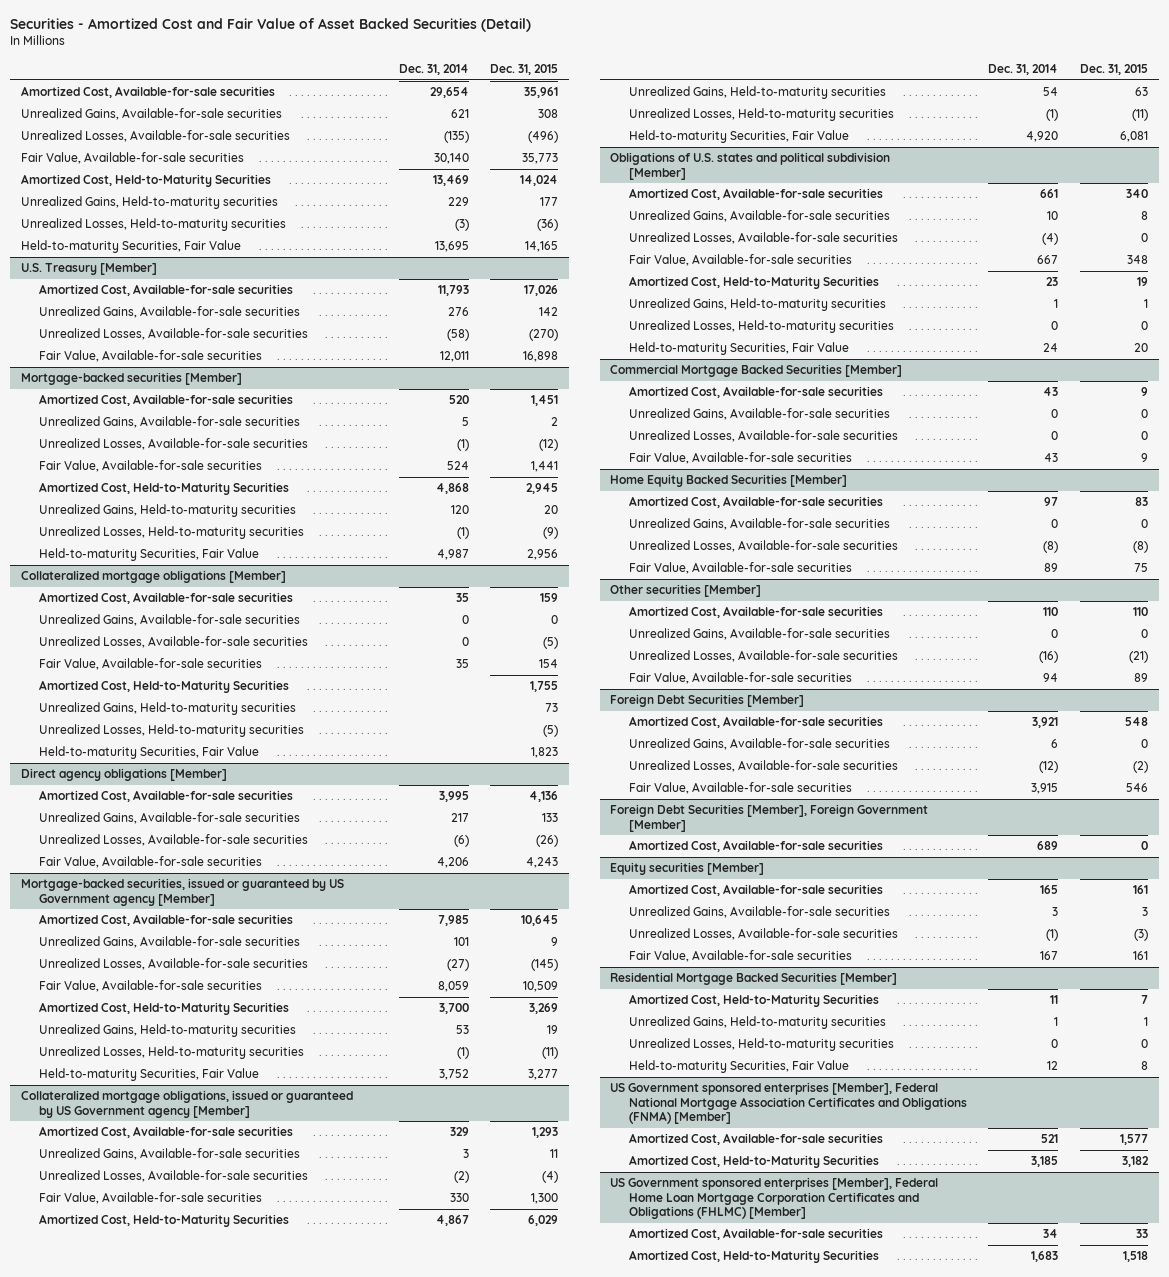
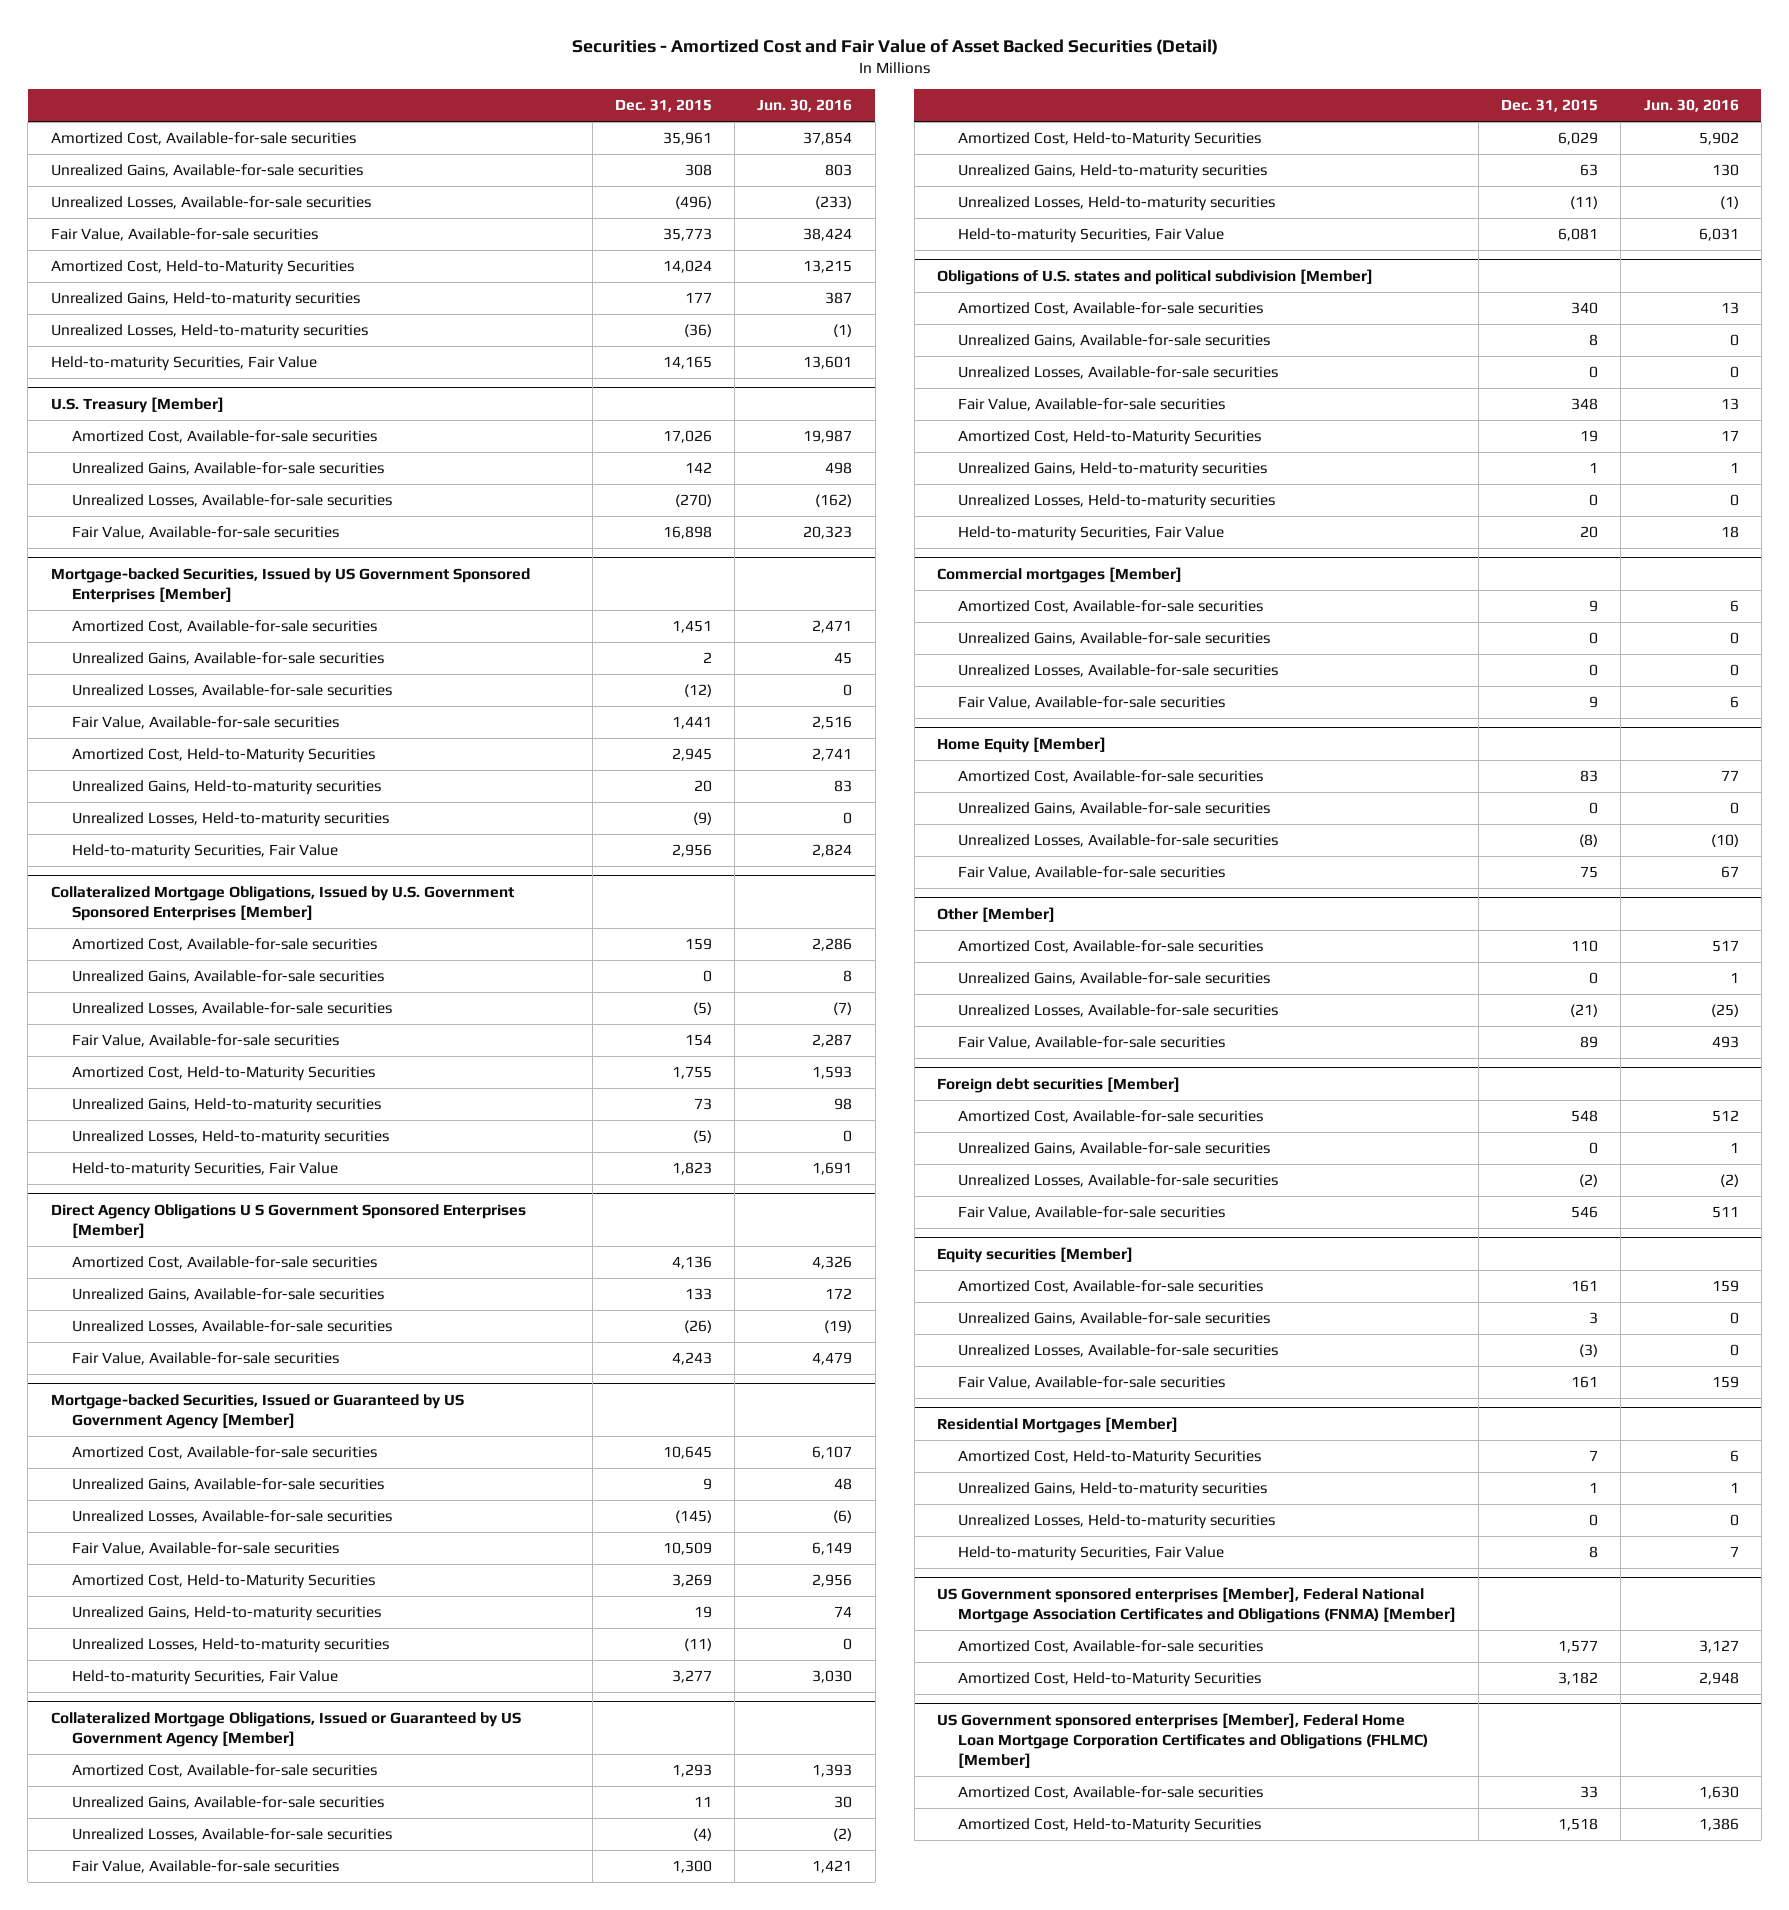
[398,64,469,76] Dec. 31, 2014 -> none
none -> [757,99,853,113] Jun. 30, 2016
[20,372,242,386] Mortgage-backed securities [Member] -> [50,568,530,603] Mortgage-backed Securities, Issued by US Government Sponsored Enterprises [Member]
[20,570,286,584] Collateralized mortgage obligations [Member] -> [50,886,514,921] Collateralized Mortgage Obligations, Issued by U.S. Government Sponsored Enterprises [Member]
[20,768,227,782] Direct agency obligations [Member] -> [50,1204,526,1238] Direct Agency Obligations U S Government Sponsored Enterprises [Member]
[20,878,344,906] Mortgage-backed securities, issued or guaranteed by US Government agency [Member] -> [50,1394,464,1429] Mortgage-backed Securities, Issued or Guaranteed by US Government Agency [Member]
[20,1090,353,1118] Collateralized mortgage obligations, issued or guaranteed by US Government agency [Member] -> [50,1712,521,1747] Collateralized Mortgage Obligations, Issued or Guaranteed by US Government Agency [Member]
[610,364,903,378] Commercial Mortgage Backed Securities [Member] -> [936,567,1182,584] Commercial mortgages [Member]
[610,474,848,488] Home Equity Backed Securities [Member] -> [936,737,1106,754] Home Equity [Member]
[610,584,762,598] Other securities [Member] -> [936,907,1055,923] Other [Member]
[610,694,805,708] Foreign Debt Securities [Member] -> [936,1077,1180,1094] Foreign debt securities [Member]
[610,804,929,832] Foreign Debt Securities [Member], Foreign Government [Member] -> none
[628,840,883,853] Amortized Cost, Available-for-sale securities -> none
[610,972,898,986] Residential Mortgage Backed Securities [Member] -> [936,1417,1178,1434] Residential Mortgages [Member]

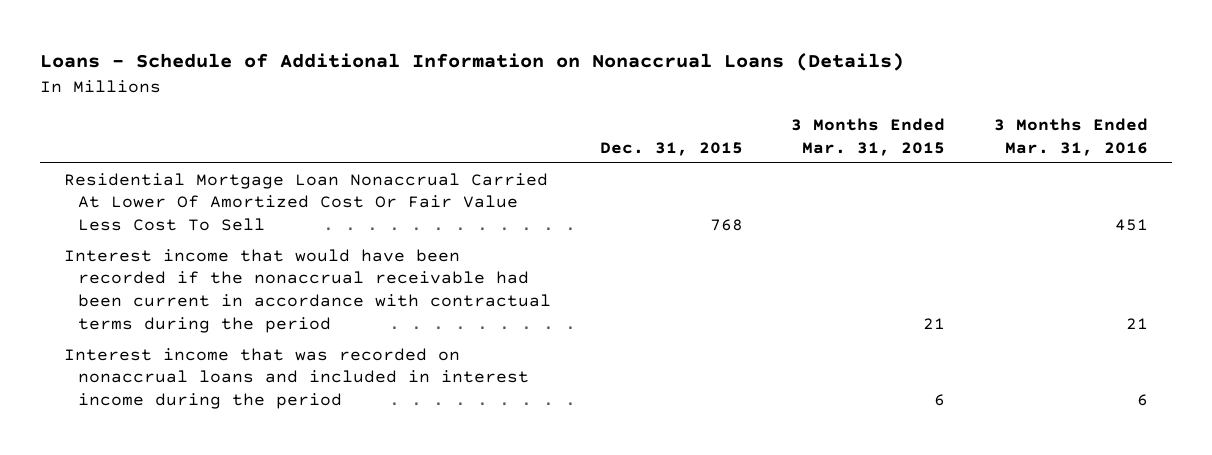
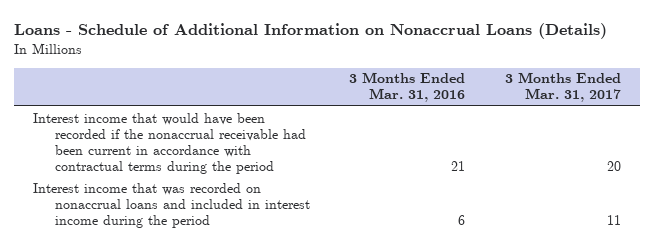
[599,141,743,156] Dec. 31, 2015 -> none
[791,117,946,156] 3 Months Ended Mar. 31, 2015 -> none
none -> [504,72,621,103] 3 Months Ended Mar. 31, 2017
[63,172,548,232] Residential Mortgage Loan Nonaccrual Carried At Lower Of Amortized Cost Or Fair Value Less Cost To Sell -> none

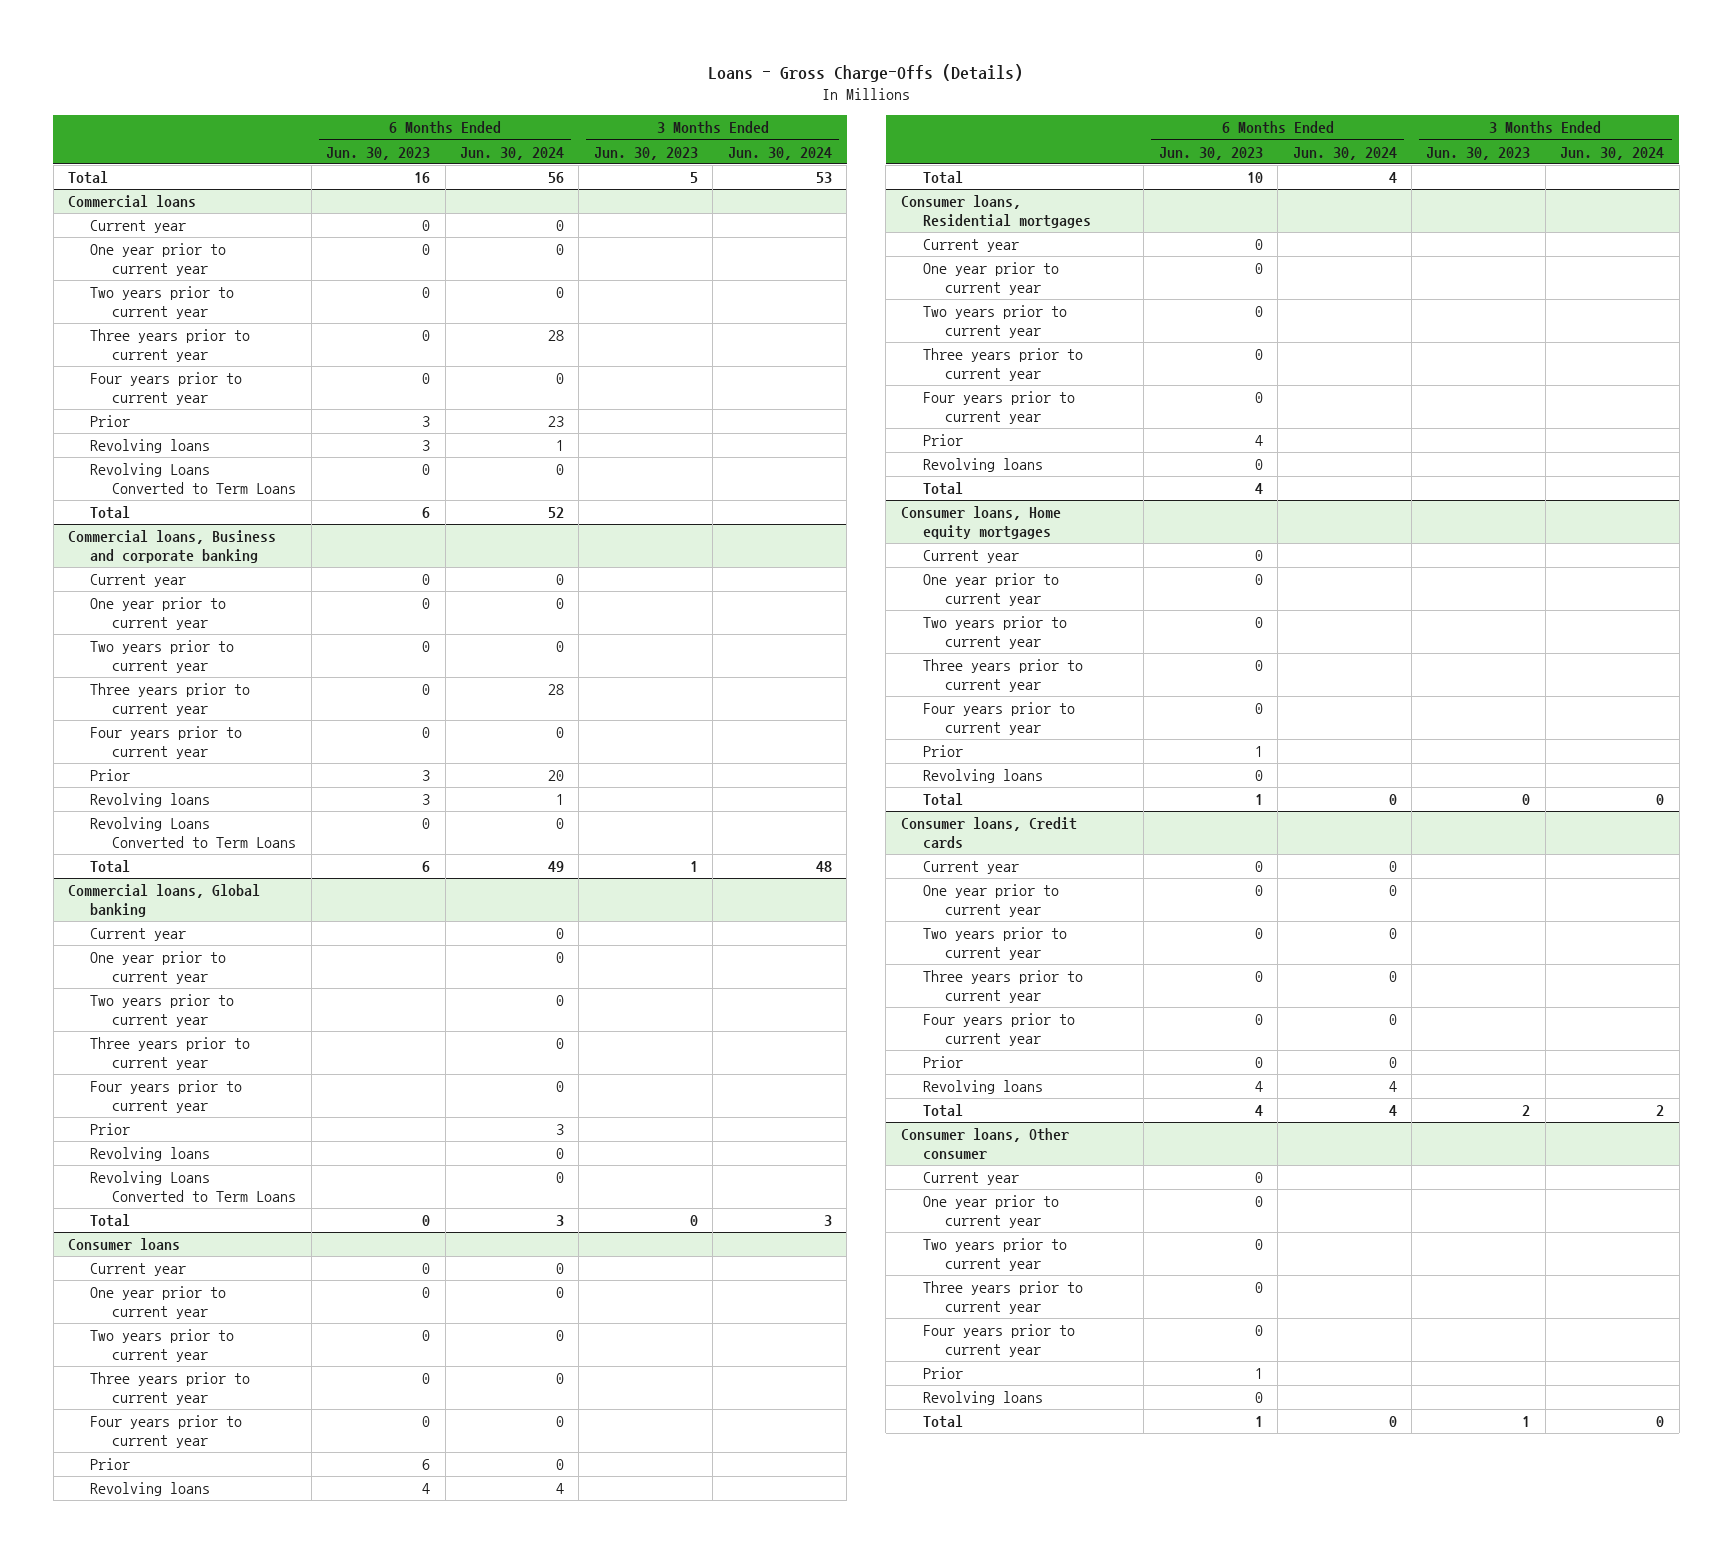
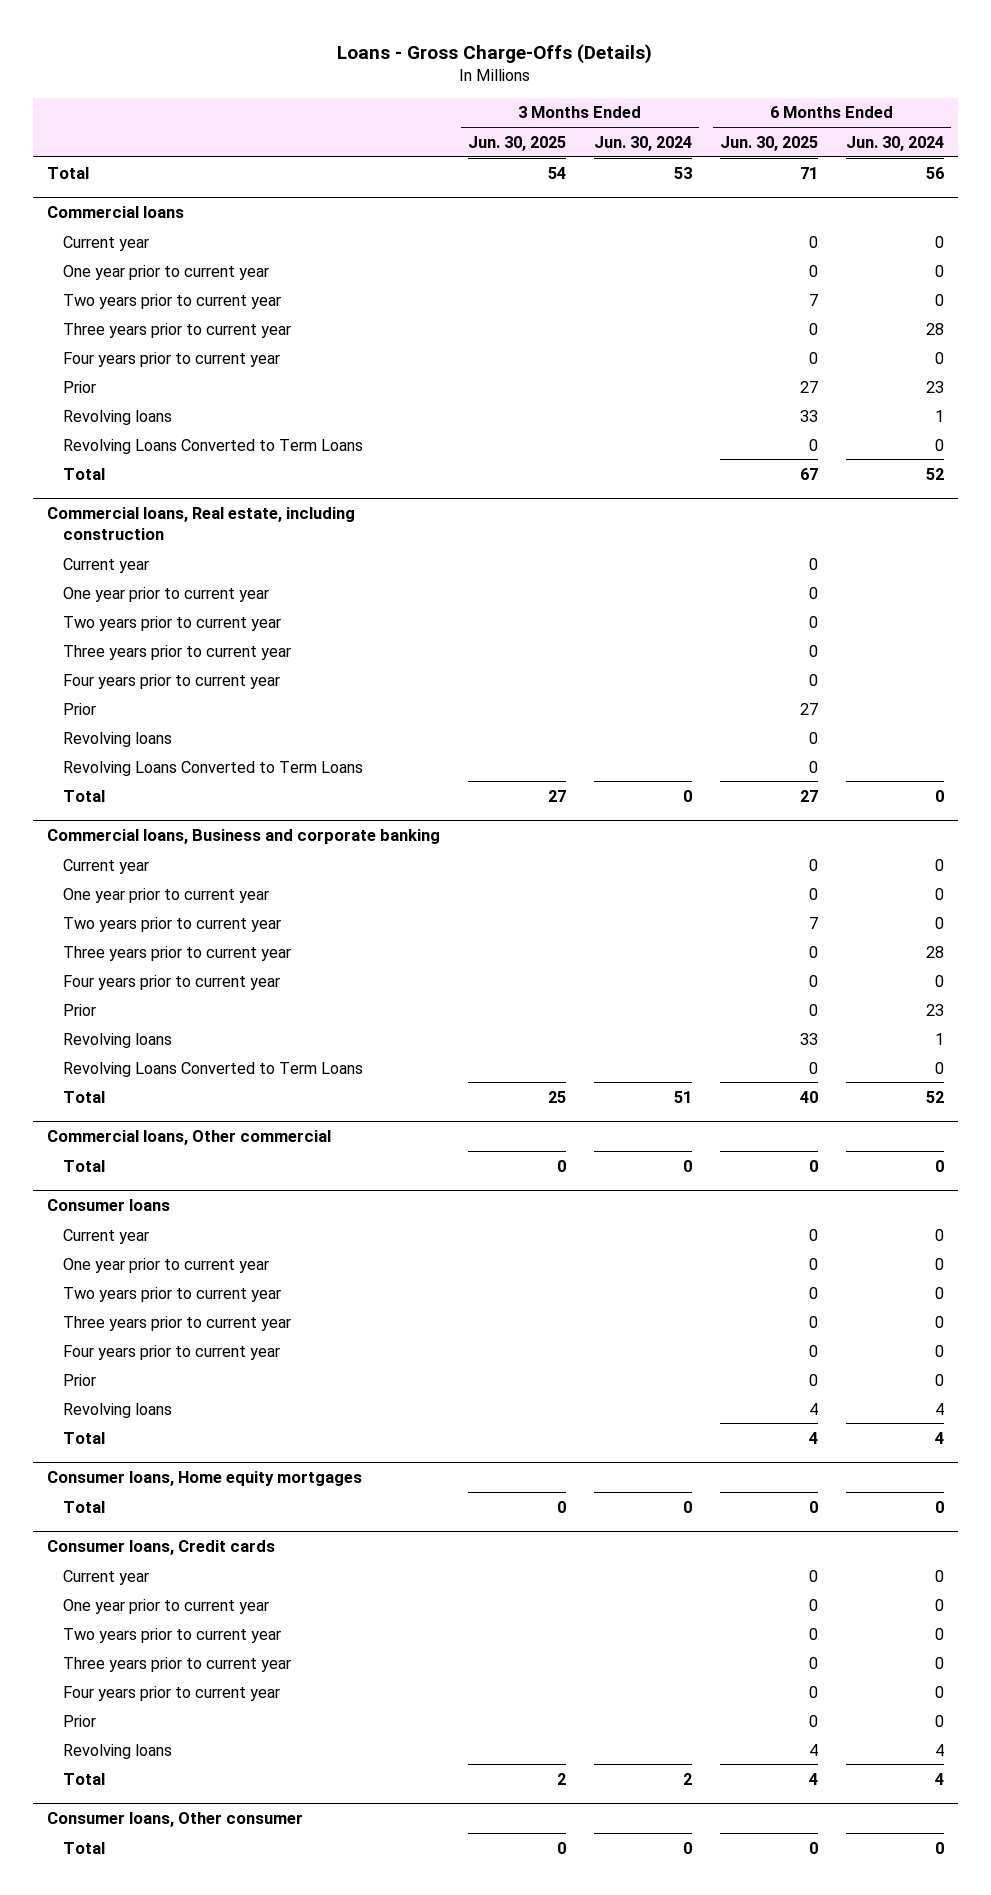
[326,146,431,160] Jun. 30, 2023 -> none
[593,146,698,160] Jun. 30, 2023 -> none
none -> [467,135,566,151] Jun. 30, 2025
none -> [719,135,818,151] Jun. 30, 2025
none -> [47,507,356,540] Commercial loans, Real estate, including construction
none -> [63,557,150,573] Current year
none -> [63,586,270,602] One year prior to current year
none -> [63,615,282,631] Two years prior to current year
none -> [63,644,292,660] Three years prior to current year
none -> [63,673,281,689] Four years prior to current year
none -> [63,702,97,715] Prior
none -> [63,731,173,747] Revolving loans
none -> [63,760,364,776] Revolving Loans Converted to Term Loans
none -> [63,789,106,802] Total
[547,770,564,782] 20 -> [925,1003,944,1016] 23
[68,884,261,918] Commercial loans, Global banking -> none
[90,928,187,942] Current year -> none
[90,951,227,985] One year prior to current year -> none
[90,994,235,1028] Two years prior to current year -> none
[90,1037,251,1071] Three years prior to current year -> none
[90,1080,243,1114] Four years prior to current year -> none
[90,1123,131,1136] Prior -> none
[90,1147,211,1162] Revolving loans -> none
[90,1171,297,1203] Revolving Loans Converted to Term Loans -> none
[547,861,564,873] 49 -> [925,1090,944,1103] 52
[815,861,832,873] 48 -> [673,1090,692,1103] 51
none -> [47,1130,332,1146] Commercial loans, Other commercial
[555,1215,564,1227] 3 -> [934,1159,944,1172] 0
[823,1215,832,1227] 3 -> [682,1159,692,1172] 0
[900,195,1091,229] Consumer loans, Residential mortgages -> none
[922,239,1019,253] Current year -> none
[922,262,1059,296] One year prior to current year -> none
[922,305,1067,339] Two years prior to current year -> none
[922,348,1083,382] Three years prior to current year -> none
[922,391,1075,425] Four years prior to current year -> none
[922,434,963,447] Prior -> none
[922,458,1043,473] Revolving loans -> none
[922,482,963,496] Total -> none
[922,550,1019,564] Current year -> none
[922,573,1059,607] One year prior to current year -> none
[922,616,1067,650] Two years prior to current year -> none
[922,659,1083,693] Three years prior to current year -> none
[922,702,1075,736] Four years prior to current year -> none
[922,745,963,758] Prior -> none
[922,769,1043,784] Revolving loans -> none
[922,1172,1019,1186] Current year -> none
[922,1195,1059,1229] One year prior to current year -> none
[922,1238,1067,1272] Two years prior to current year -> none
[922,1281,1083,1315] Three years prior to current year -> none
[922,1324,1075,1358] Four years prior to current year -> none
[922,1367,963,1380] Prior -> none
[922,1391,1043,1406] Revolving loans -> none

